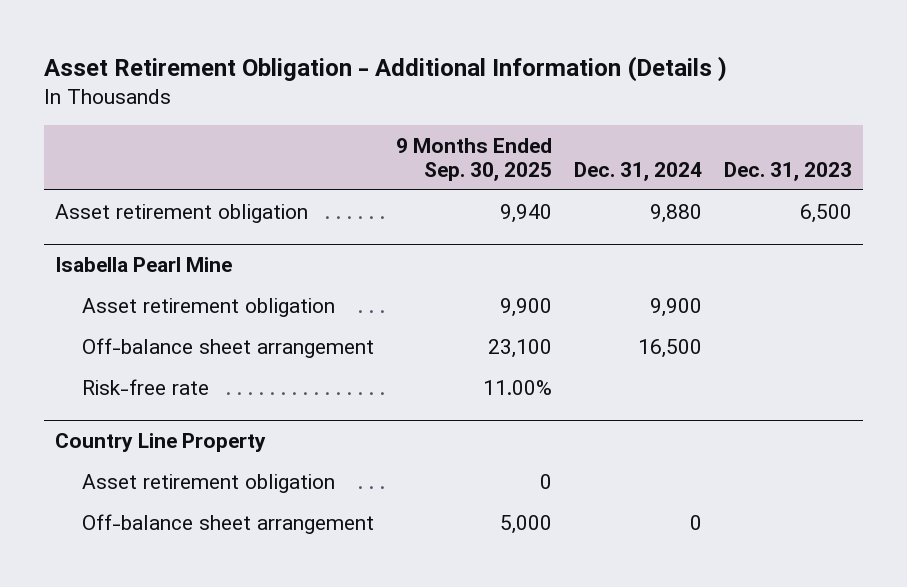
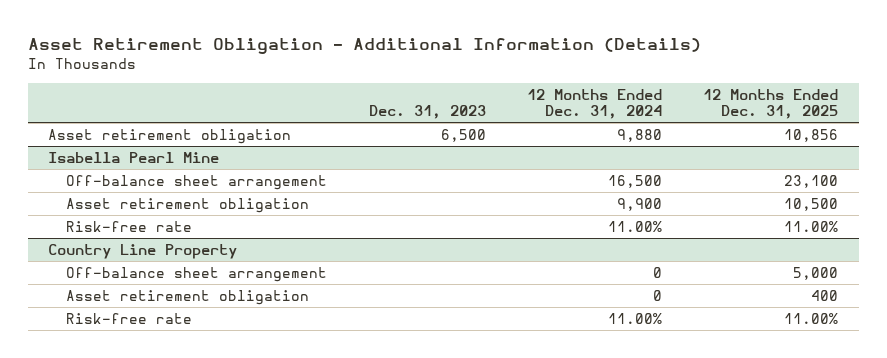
[43,55,727,82] Asset Retirement Obligation - Additional Information (Details ) -> [27,37,701,54] Asset Retirement Obligation - Additional Information (Details)
[395,137,552,182] 9 Months Ended Sep. 30, 2025 -> none
[574,162,703,182] Dec. 31, 2024 -> none
none -> [526,88,662,120] 12 Months Ended Dec. 31, 2024
none -> [703,88,839,120] 12 Months Ended Dec. 31, 2025
[81,297,335,317] Asset retirement obligation -> [66,197,310,213] Asset retirement obligation
[81,473,335,493] Asset retirement obligation -> [66,289,310,305] Asset retirement obligation
none -> [66,312,193,324] Risk-free rate

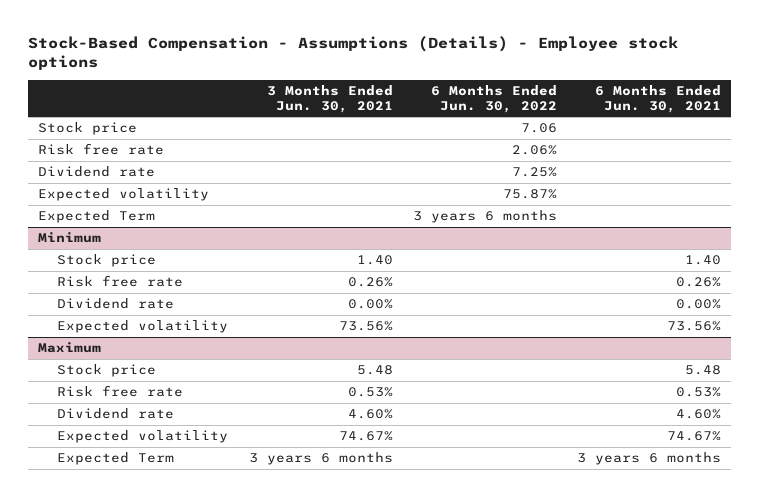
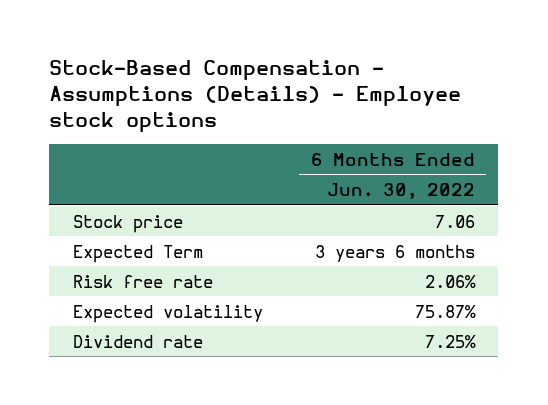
[266,85,393,113] 3 Months Ended Jun. 30, 2021 -> none
[594,85,721,113] 6 Months Ended Jun. 30, 2021 -> none
[38,210,156,224] Expected Term -> [73,244,204,263] Expected Term
[38,232,102,244] Minimum -> none
[57,254,157,268] Stock price -> none
[57,275,184,288] Risk free rate -> none
[57,298,175,310] Dividend rate -> none
[57,320,229,334] Expected volatility -> none
[38,342,102,354] Maximum -> none
[57,364,157,378] Stock price -> none
[57,385,184,398] Risk free rate -> none
[57,408,175,420] Dividend rate -> none
[57,430,229,444] Expected volatility -> none
[57,452,175,466] Expected Term -> none
[38,166,156,178] Dividend rate -> [73,334,204,348] Dividend rate

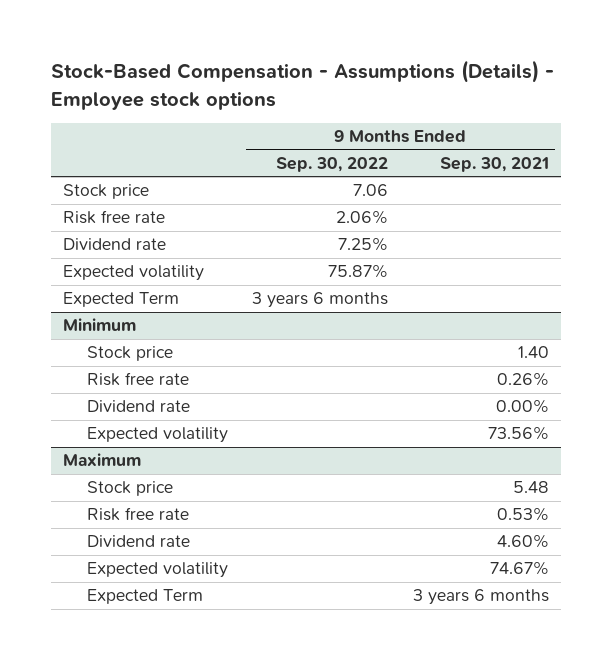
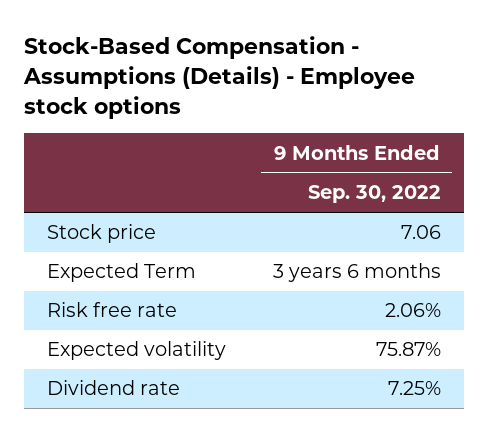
[439,157,549,173] Sep. 30, 2021 -> none
[63,292,180,308] Expected Term -> [47,263,197,283] Expected Term
[63,318,137,332] Minimum -> none
[87,346,174,362] Stock price -> none
[87,372,190,387] Risk free rate -> none
[87,400,191,413] Dividend rate -> none
[87,427,229,444] Expected volatility -> none
[63,453,142,467] Maximum -> none
[87,481,174,497] Stock price -> none
[87,507,190,522] Risk free rate -> none
[87,535,191,548] Dividend rate -> none
[87,562,229,579] Expected volatility -> none
[87,589,204,605] Expected Term -> none
[63,238,167,251] Dividend rate -> [47,380,181,396] Dividend rate

